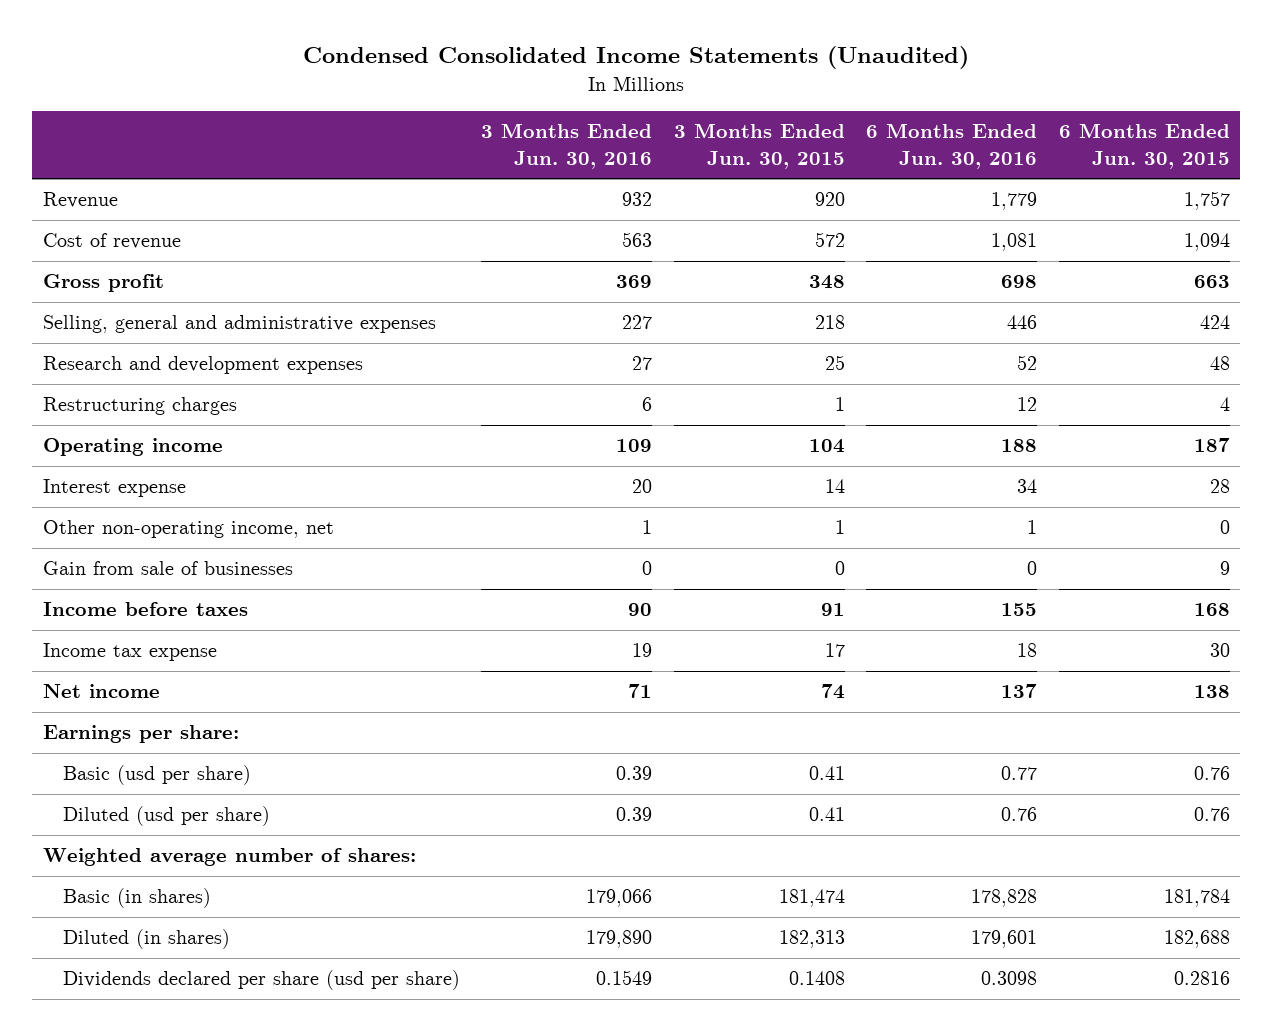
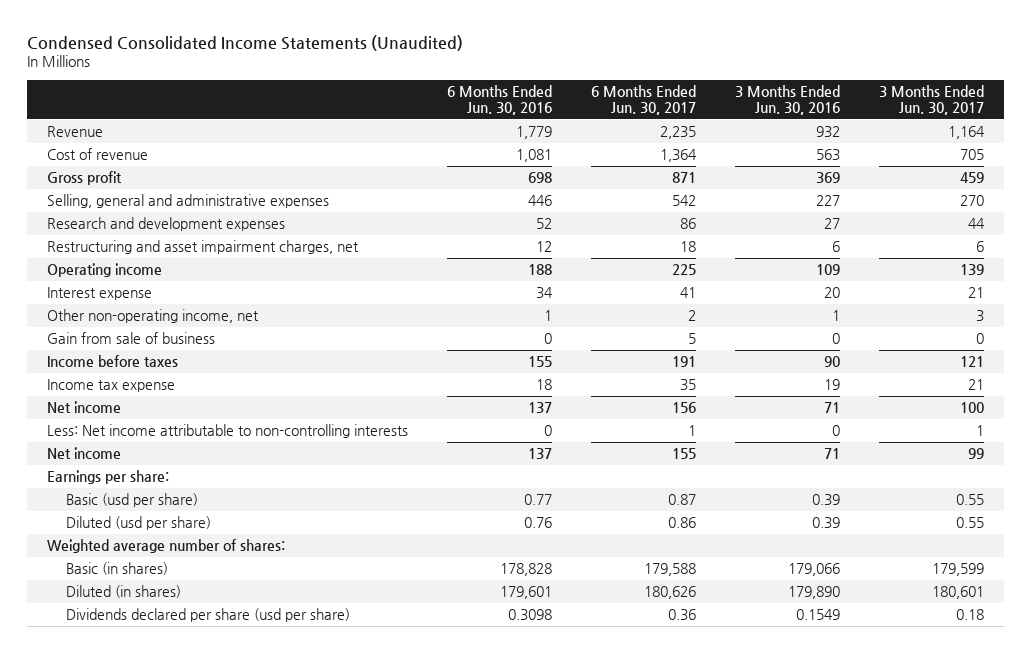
[673,123,845,169] 3 Months Ended Jun. 30, 2015 -> none
[1058,123,1230,169] 6 Months Ended Jun. 30, 2015 -> none
none -> [591,84,697,115] 6 Months Ended Jun. 30, 2017
none -> [879,84,985,115] 3 Months Ended Jun. 30, 2017
[42,397,237,416] Restructuring charges -> [46,240,359,255] Restructuring and asset impairment charges, net
[42,561,293,576] Gain from sale of businesses -> [46,332,215,345] Gain from sale of business
none -> [46,424,408,439] Less: Net income attributable to non-controlling interests
none -> [46,447,121,460] Net income

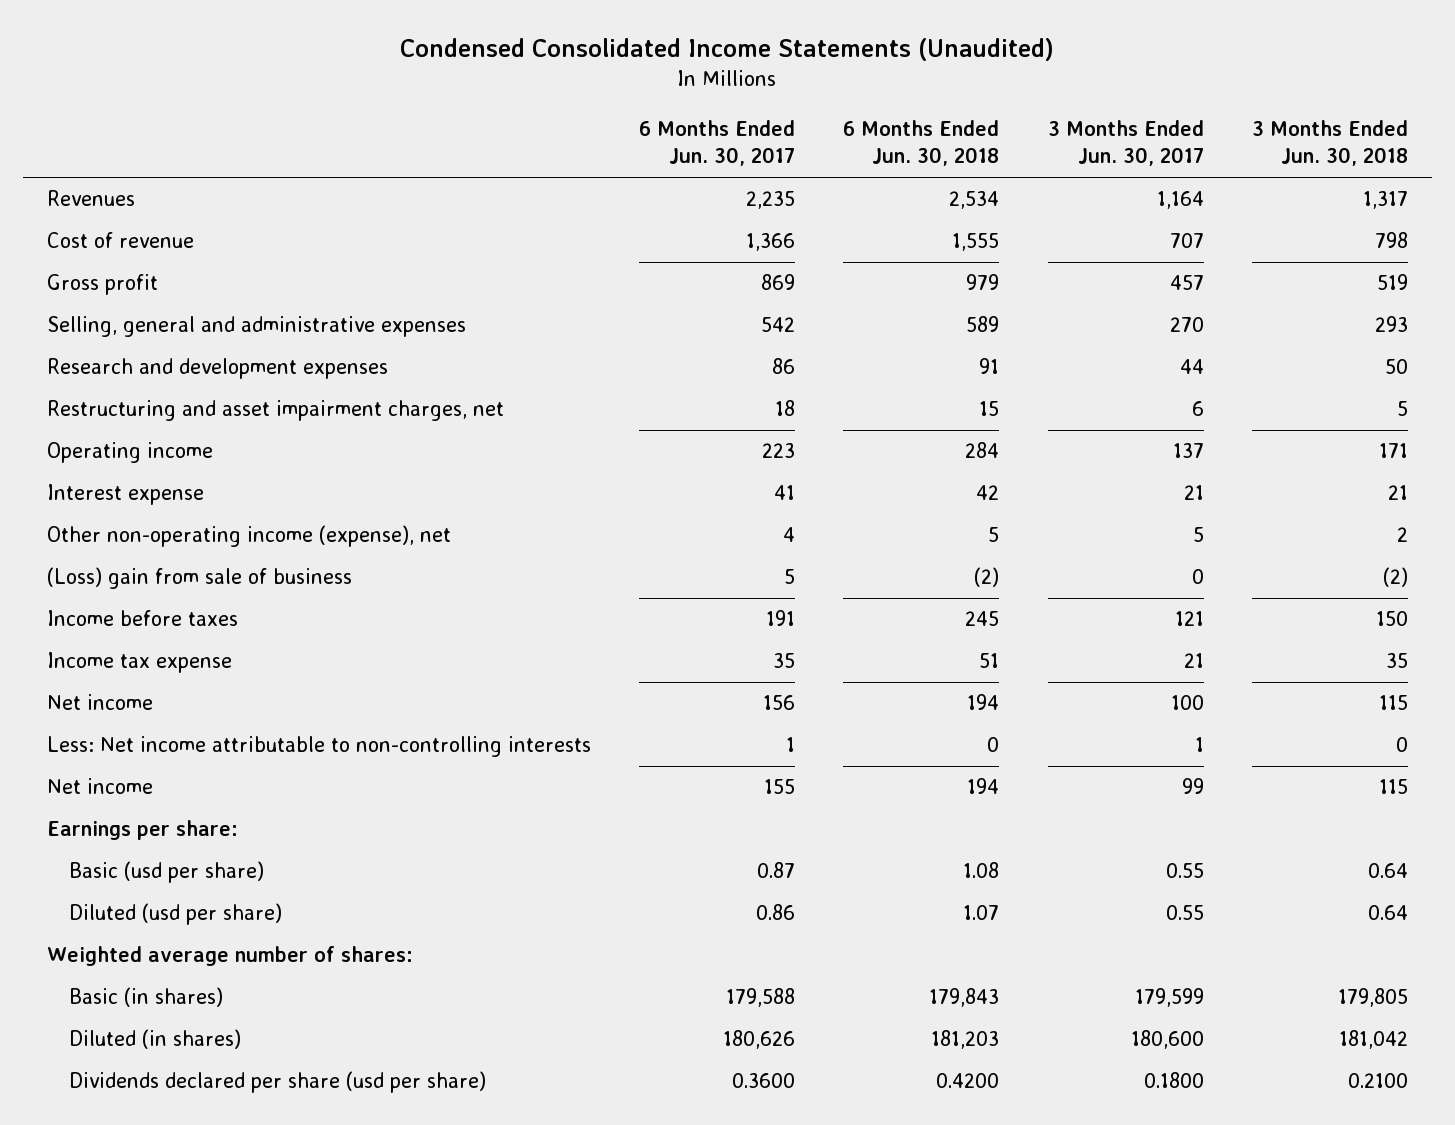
[446,84,552,115] 6 Months Ended Jun. 30, 2016 -> none
[735,84,841,115] 3 Months Ended Jun. 30, 2016 -> none
none -> [843,119,1000,167] 6 Months Ended Jun. 30, 2018
none -> [1251,119,1408,167] 3 Months Ended Jun. 30, 2018
[46,126,103,138] Revenue -> [47,190,136,207] Revenues
[660,149,698,163] 1,364 -> [746,233,796,252] 1,366
[960,149,985,161] 705 -> [1169,233,1204,249] 707
[672,172,697,184] 871 -> [761,274,796,291] 869
[960,172,985,184] 459 -> [1169,275,1204,291] 457
[672,264,697,276] 225 -> [762,443,796,459] 223
[960,264,985,276] 139 -> [1172,443,1204,459] 137
[46,309,259,324] Other non-operating income, net -> [47,525,452,548] Other non-operating income (expense), net
[688,310,697,322] 2 -> [783,527,796,543] 4
[976,310,985,323] 3 -> [1192,527,1204,543] 5
[46,332,215,345] Gain from sale of business -> [47,567,353,590] (Loss) gain from sale of business
[932,586,985,600] 180,601 -> [1130,1030,1204,1050] 180,600
[668,609,697,622] 0.36 -> [732,1073,796,1089] 0.3600
[956,609,985,621] 0.18 -> [1143,1072,1204,1089] 0.1800

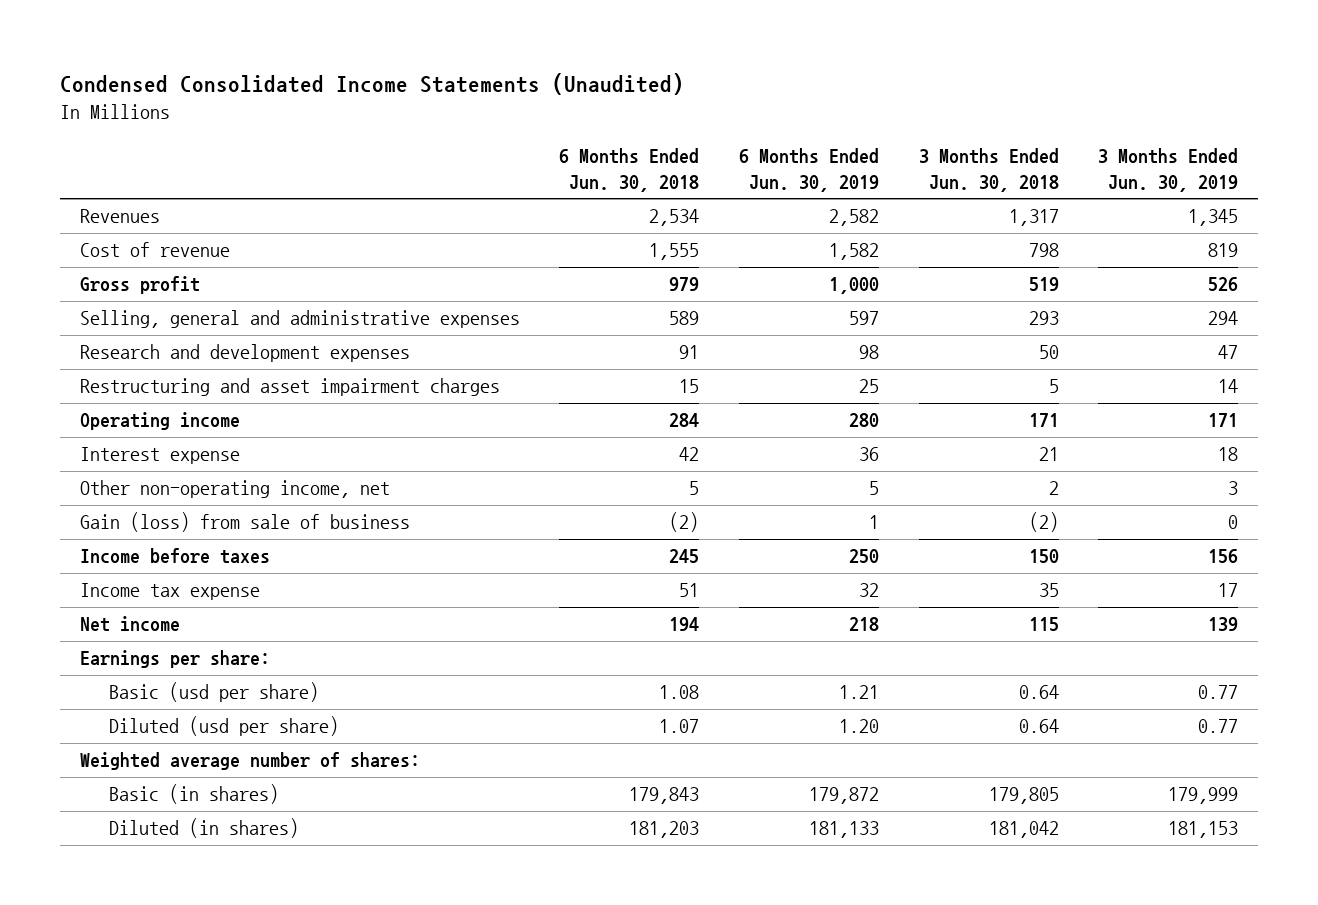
[639,119,796,167] 6 Months Ended Jun. 30, 2017 -> none
[1047,119,1204,167] 3 Months Ended Jun. 30, 2017 -> none
none -> [739,147,880,192] 6 Months Ended Jun. 30, 2019
none -> [1098,147,1239,192] 3 Months Ended Jun. 30, 2019
[47,400,505,422] Restructuring and asset impairment charges, net -> [79,378,500,397] Restructuring and asset impairment charges
[47,525,452,548] Other non-operating income (expense), net -> [79,480,390,499] Other non-operating income, net
[47,567,353,590] (Loss) gain from sale of business -> [79,512,410,533] Gain (loss) from sale of business
[47,736,592,758] Less: Net income attributable to non-controlling interests -> none
[47,778,154,795] Net income -> none
[68,1071,486,1094] Dividends declared per share (usd per share) -> none

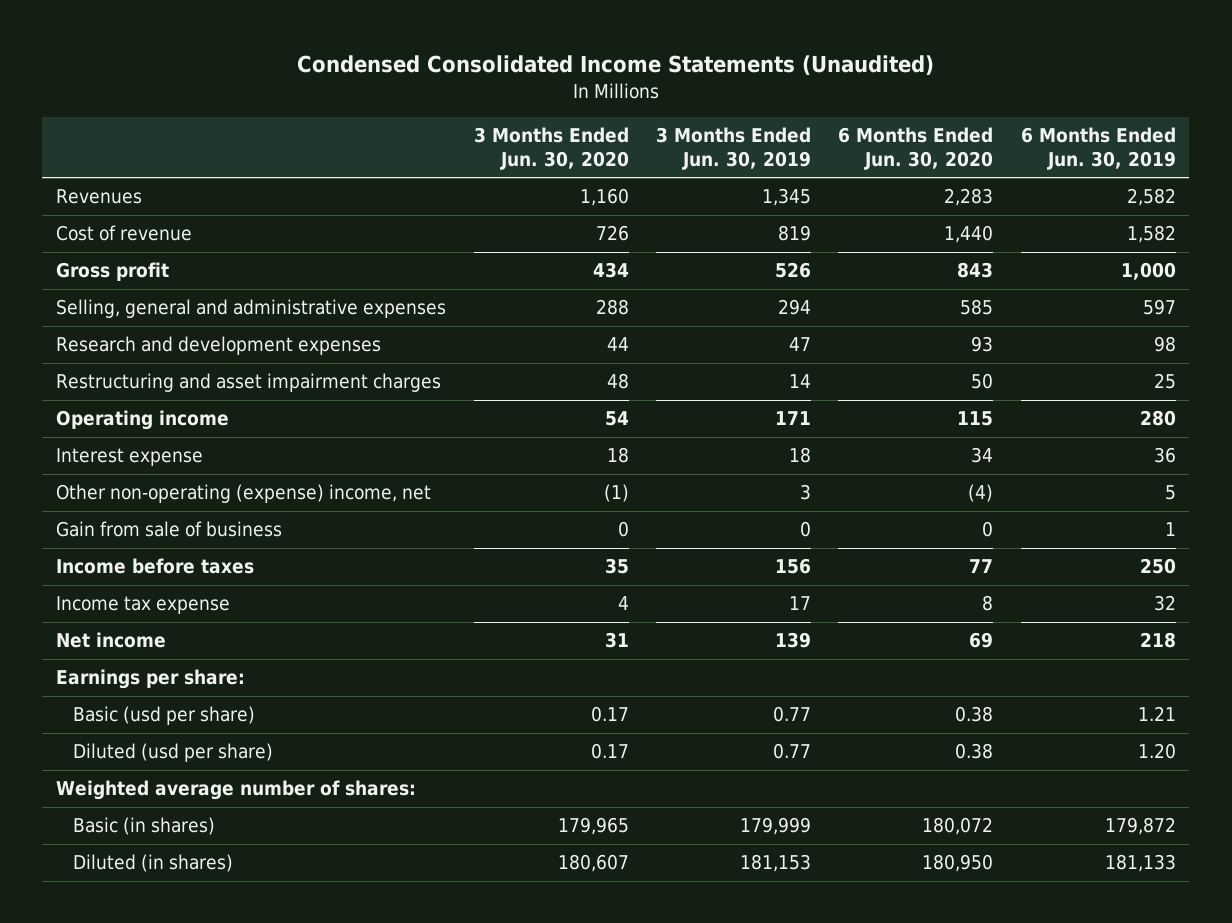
[559,147,700,192] 6 Months Ended Jun. 30, 2018 -> none
[918,147,1059,192] 3 Months Ended Jun. 30, 2018 -> none
none -> [473,127,629,170] 3 Months Ended Jun. 30, 2020
none -> [838,127,994,170] 6 Months Ended Jun. 30, 2020
[79,480,390,499] Other non-operating income, net -> [56,484,432,504] Other non-operating (expense) income, net
[79,512,410,533] Gain (loss) from sale of business -> [56,521,283,538] Gain from sale of business

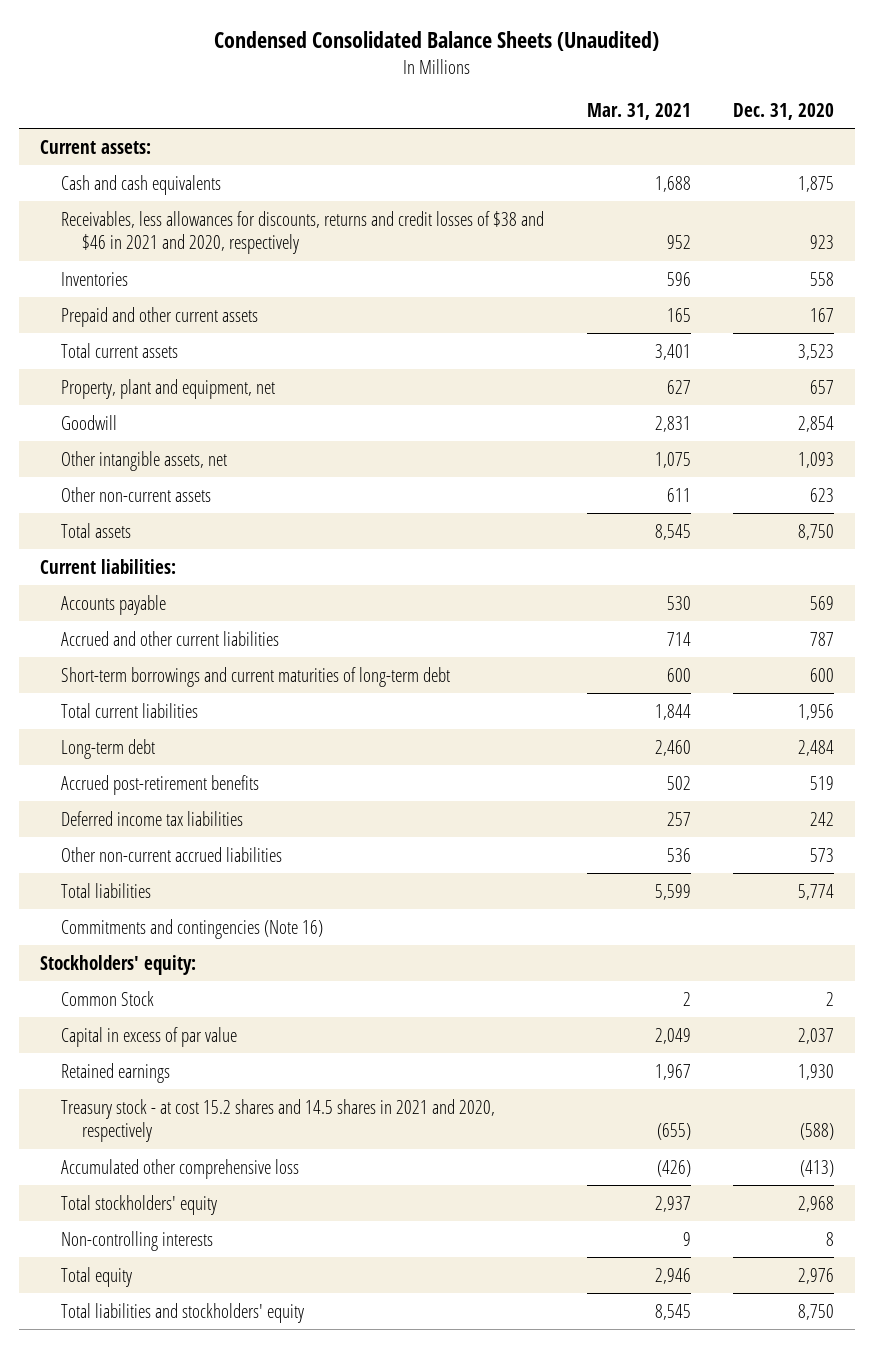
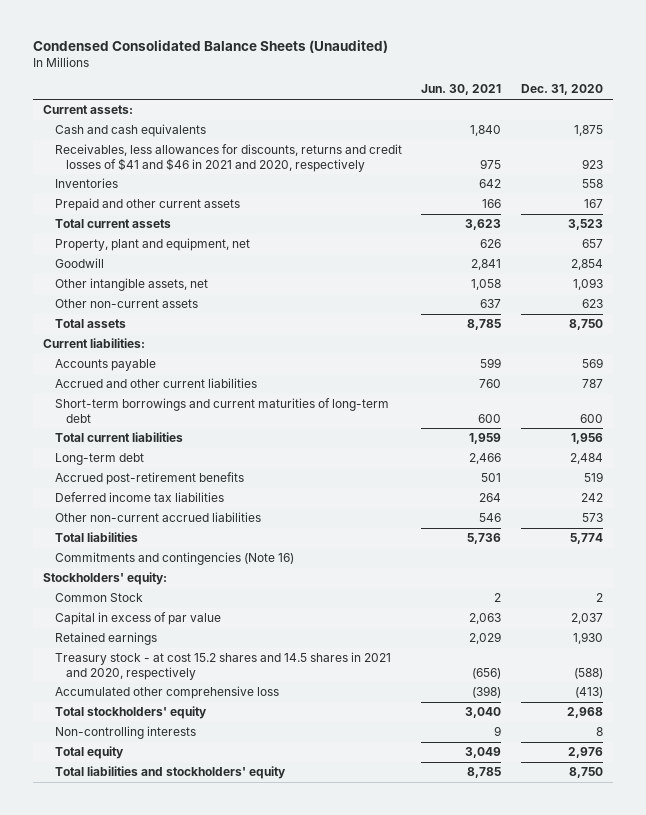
[586,102,691,120] Mar. 31, 2021 -> none
none -> [421,84,502,96] Jun. 30, 2021
[61,210,545,255] Receivables, less allowances for discounts, returns and credit losses of $38 and $46 in 2021 and 2020, respectively -> [54,144,402,172] Receivables, less allowances for discounts, returns and credit losses of $41 and $46 in 2021 and 2020, respectively

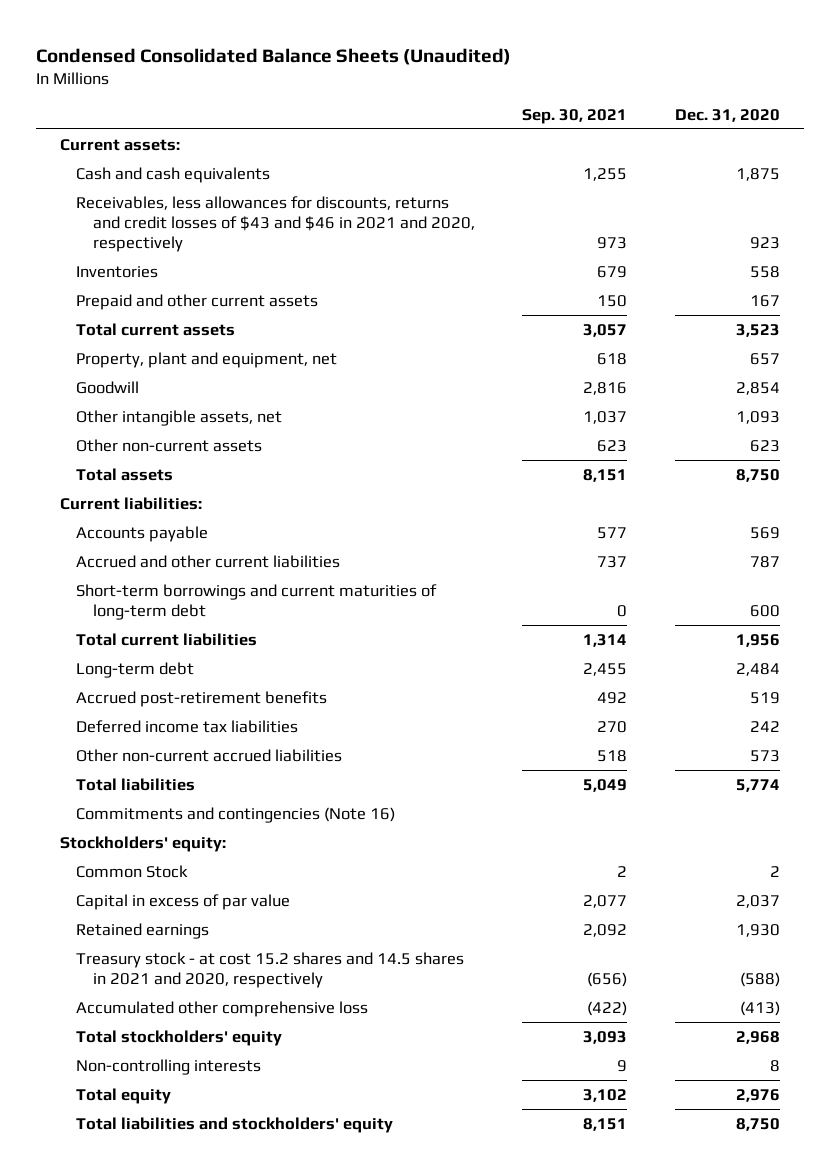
[421,84,502,96] Jun. 30, 2021 -> none
none -> [522,108,628,124] Sep. 30, 2021
[54,144,402,172] Receivables, less allowances for discounts, returns and credit losses of $41 and $46 in 2021 and 2020, respectively -> [76,195,475,252] Receivables, less allowances for discounts, returns and credit losses of $43 and $46 in 2021 and 2020, respectively

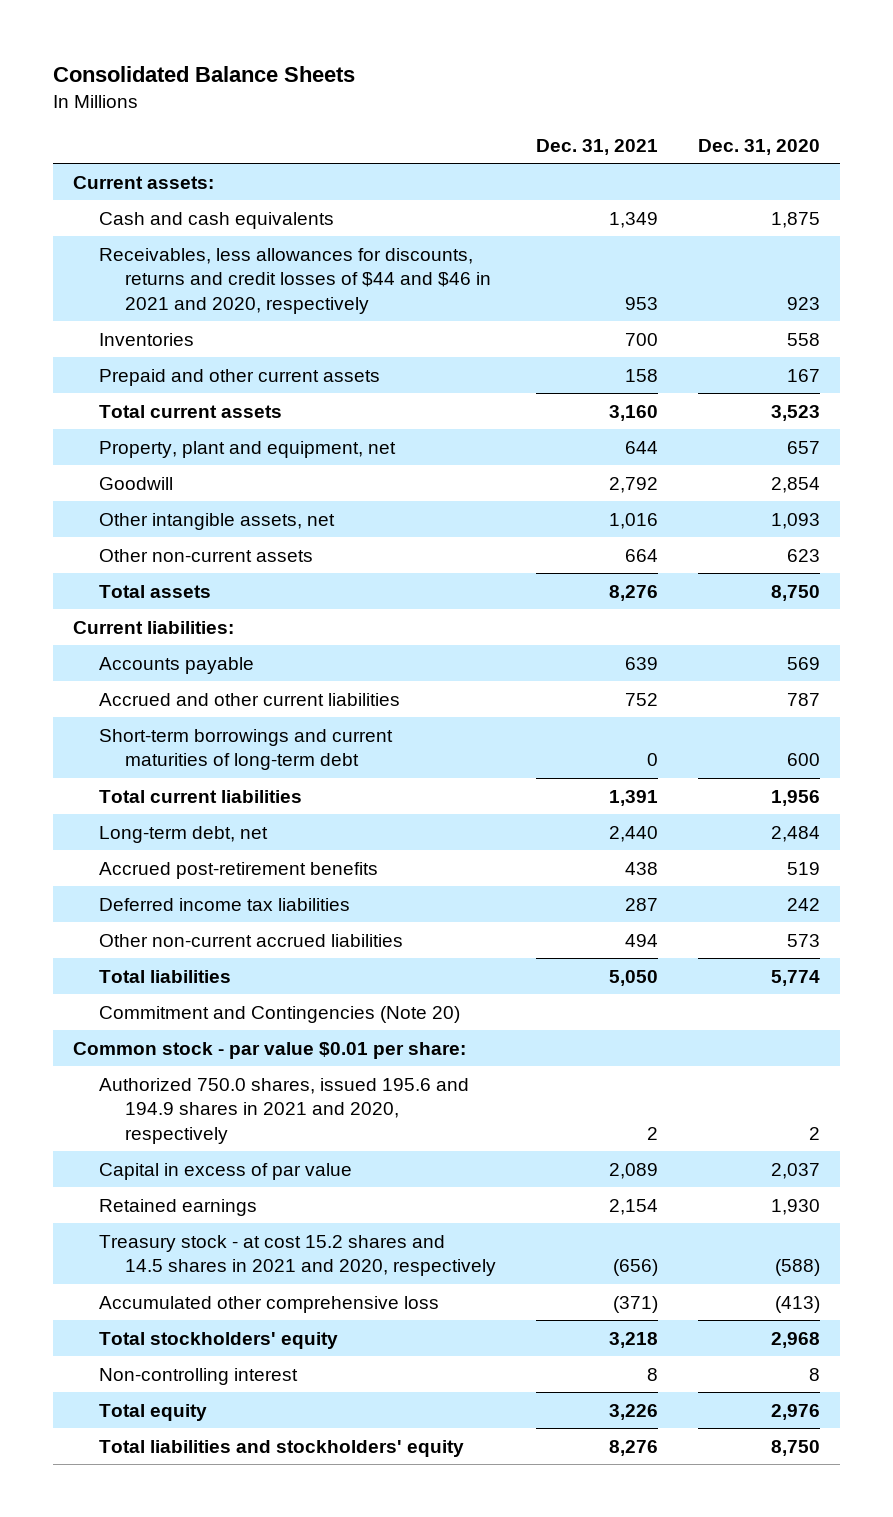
[36,47,512,65] Condensed Consolidated Balance Sheets (Unaudited) -> [52,66,355,83] Consolidated Balance Sheets
[522,108,628,124] Sep. 30, 2021 -> none
none -> [536,138,659,155] Dec. 31, 2021
[76,195,475,252] Receivables, less allowances for discounts, returns and credit losses of $43 and $46 in 2021 and 2020, respectively -> [98,247,492,314] Receivables, less allowances for discounts, returns and credit losses of $44 and $46 in 2021 and 2020, respectively
[76,661,195,678] Long-term debt -> [98,825,268,843] Long-term debt, net
[59,835,226,852] Stockholders' equity: -> none
[76,806,396,823] Commitments and contingencies (Note 16) -> [98,1005,460,1023] Commitment and Contingencies (Note 20)
none -> [72,1041,466,1059] Common stock - par value $0.01 per share:
[76,864,189,878] Common Stock -> [98,1077,469,1144] Authorized 750.0 shares, issued 195.6 and 194.9 shares in 2021 and 2020, respectively
[76,1058,262,1075] Non-controlling interests -> [98,1367,298,1385] Non-controlling interest

